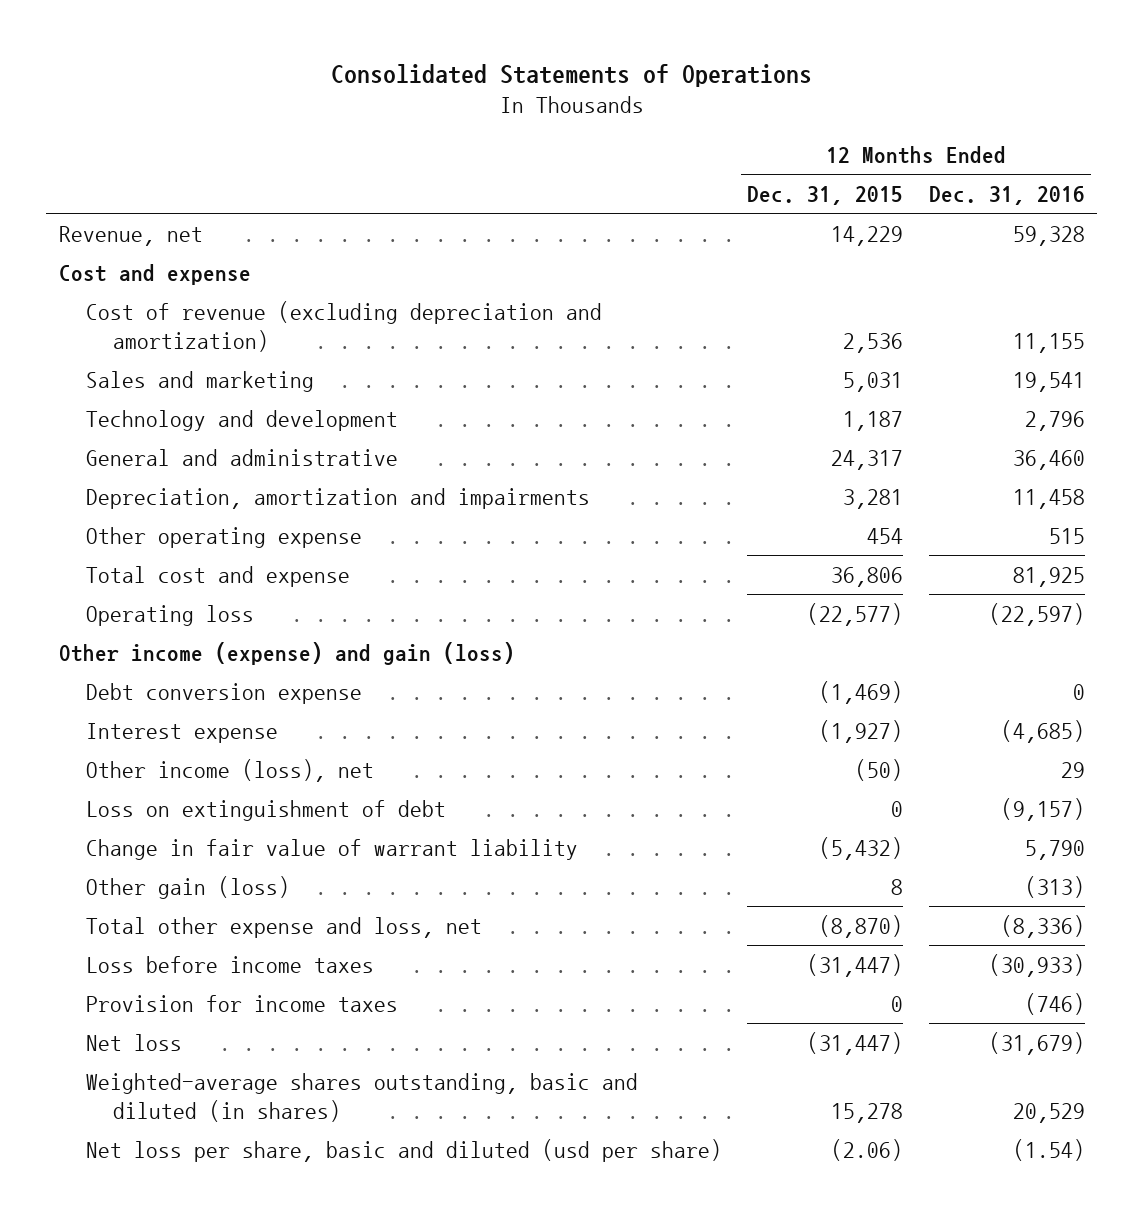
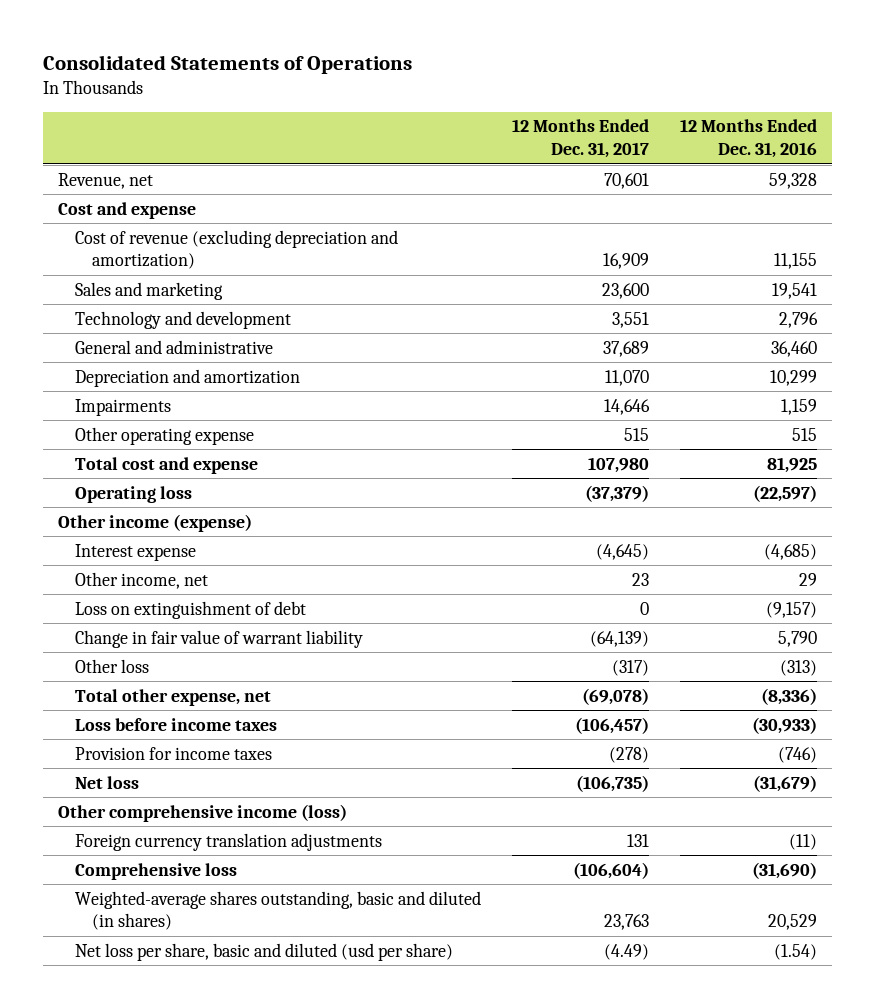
[747,185,904,205] Dec. 31, 2015 -> none
none -> [512,119,650,158] 12 Months Ended Dec. 31, 2017
[85,487,590,509] Depreciation, amortization and impairments -> [75,368,301,387] Depreciation and amortization
[1012,488,1085,509] 11,458 -> [769,369,817,386] 10,299
none -> [75,398,172,416] Impairments
[85,682,362,704] Debt conversion expense -> none
[59,641,516,665] Other income (expense) and gain (loss) -> [58,513,253,532] Other income (expense)
[85,758,374,782] Other income (loss), net -> [75,571,209,589] Other income, net
[85,875,290,899] Other gain (loss) -> [75,658,150,673] Other loss
[85,916,482,938] Total other expense and loss, net -> [75,688,272,706] Total other expense, net
none -> [58,803,348,822] Other comprehensive income (loss)
none -> [75,832,383,851] Foreign currency translation adjustments
none -> [75,862,238,880] Comprehensive loss

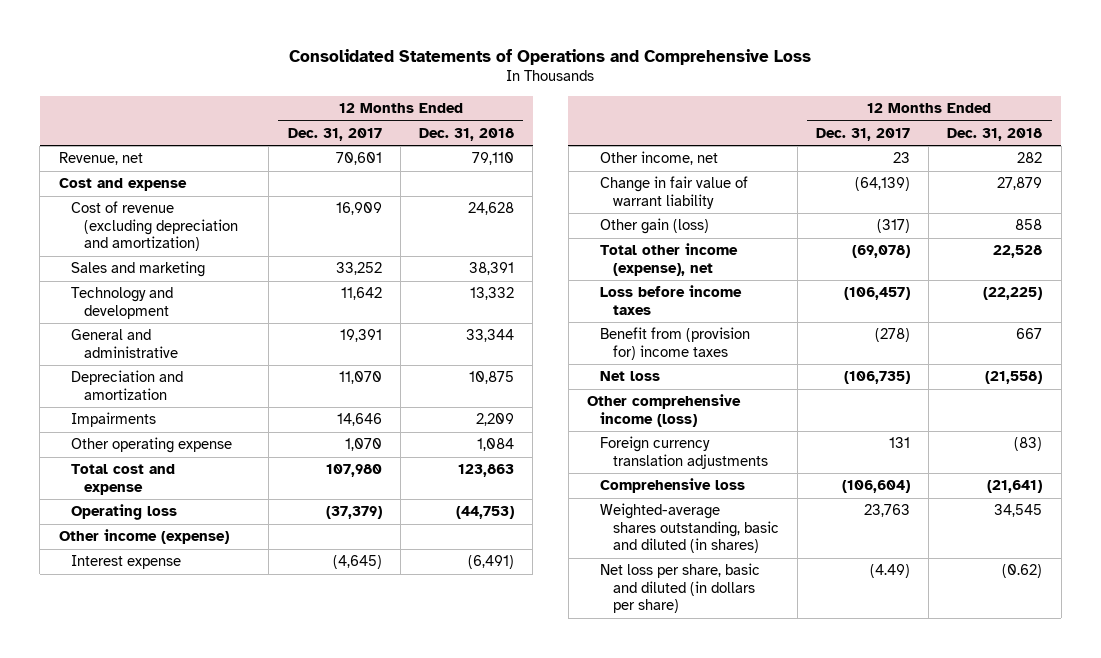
[42,55,412,75] Consolidated Statements of Operations -> [289,48,812,65] Consolidated Statements of Operations and Comprehensive Loss
[679,119,817,158] 12 Months Ended Dec. 31, 2016 -> none
none -> [418,127,514,141] Dec. 31, 2018
[602,282,650,299] 23,600 -> [335,262,382,276] 33,252
[612,311,650,328] 3,551 -> [340,287,382,301] 11,642
[603,340,650,357] 37,689 -> [339,329,382,343] 19,391
[624,427,650,441] 515 -> [344,438,382,452] 1,070
[75,600,307,619] Loss on extinguishment of debt -> none
[75,658,150,673] Other loss -> [599,218,709,235] Other gain (loss)
[75,688,272,706] Total other expense, net -> [599,243,738,276] Total other income (expense), net
[75,746,273,760] Provision for income taxes -> [599,327,750,360] Benefit from (provision for) income taxes
[75,942,454,961] Net loss per share, basic and diluted (usd per share) -> [599,563,760,614] Net loss per share, basic and diluted (in dollars per share)

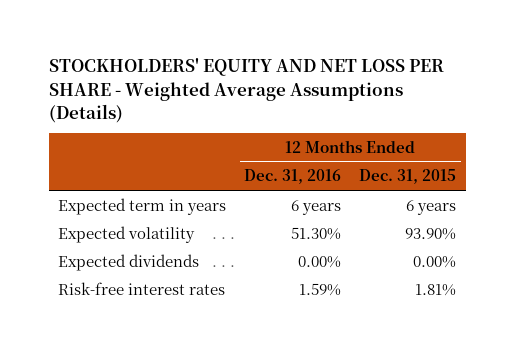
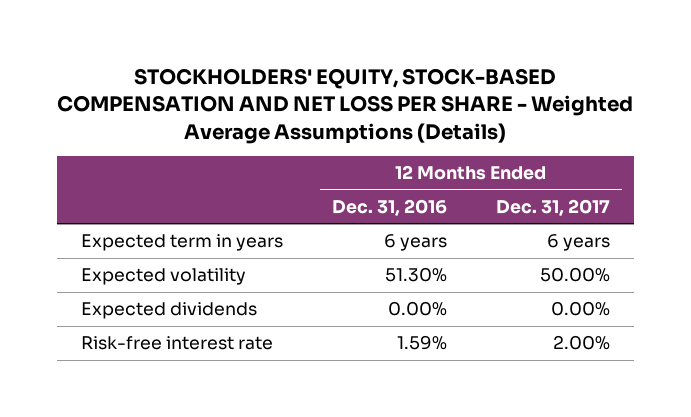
[49,58,445,123] STOCKHOLDERS' EQUITY AND NET LOSS PER SHARE - Weighted Average Assumptions (Details) -> [57,68,634,144] STOCKHOLDERS' EQUITY, STOCK-BASED COMPENSATION AND NET LOSS PER SHARE - Weighted Average Assumptions (Details)
[359,169,457,185] Dec. 31, 2015 -> none
none -> [495,198,610,216] Dec. 31, 2017
[58,281,226,295] Risk-free interest rates -> [81,336,274,351] Risk-free interest rate

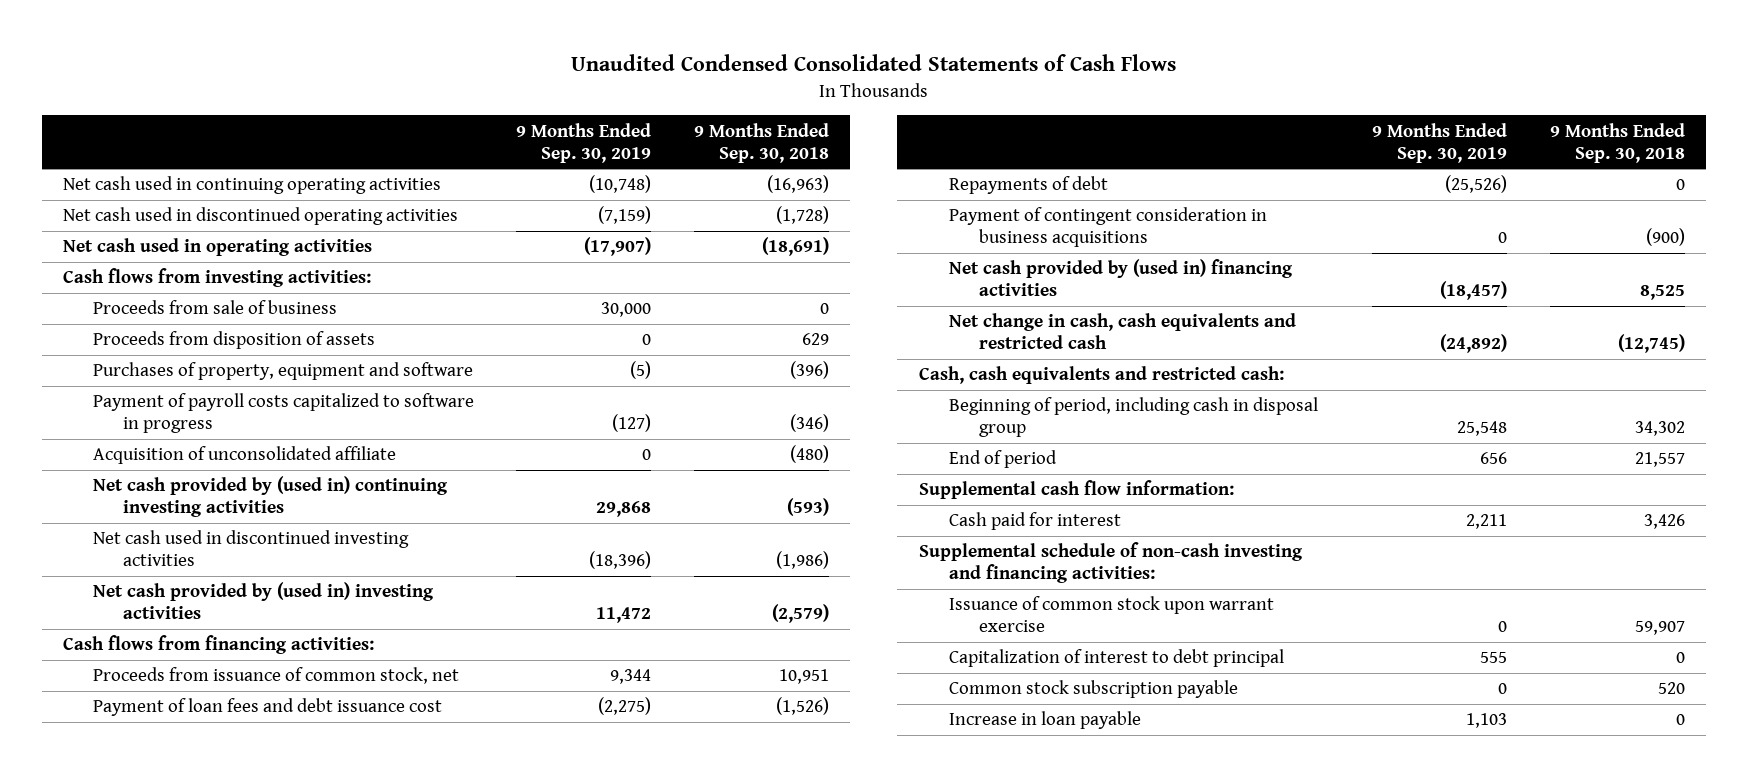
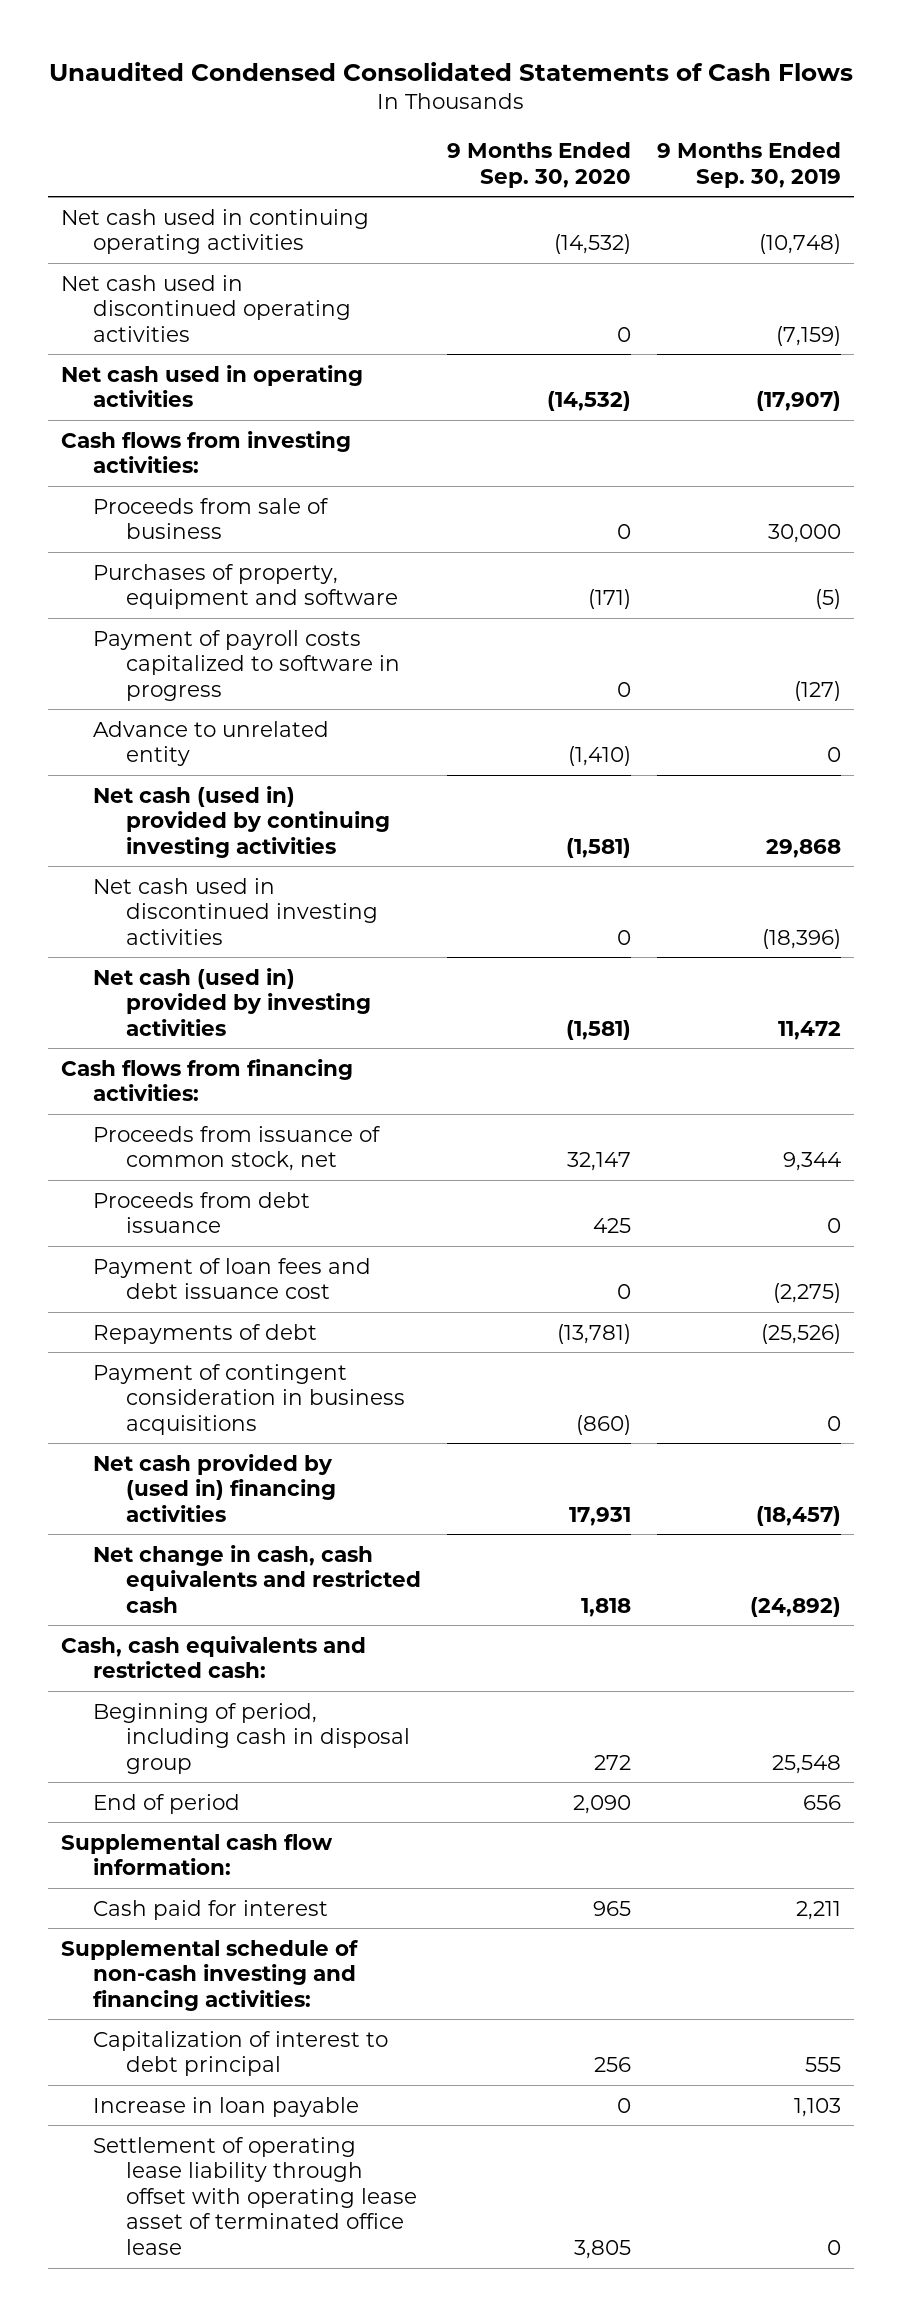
[693,122,829,163] 9 Months Ended Sep. 30, 2018 -> none
none -> [447,142,632,188] 9 Months Ended Sep. 30, 2020
[92,331,375,350] Proceeds from disposition of assets -> none
[92,446,396,465] Acquisition of unconsolidated affiliate -> none
none -> [93,720,330,767] Advance to unrelated entity
[92,476,448,518] Net cash provided by (used in) continuing investing activities -> [93,785,390,858] Net cash (used in) provided by continuing investing activities
[92,582,434,620] Net cash provided by (used in) investing activities -> [93,967,371,1036] Net cash (used in) provided by investing activities
none -> [93,1191,311,1234] Proceeds from debt issuance
[948,596,1274,633] Issuance of common stock upon warrant exercise -> none
[948,680,1238,699] Common stock subscription payable -> none
none -> [93,2136,417,2256] Settlement of operating lease liability through offset with operating lease asset of terminated office lease

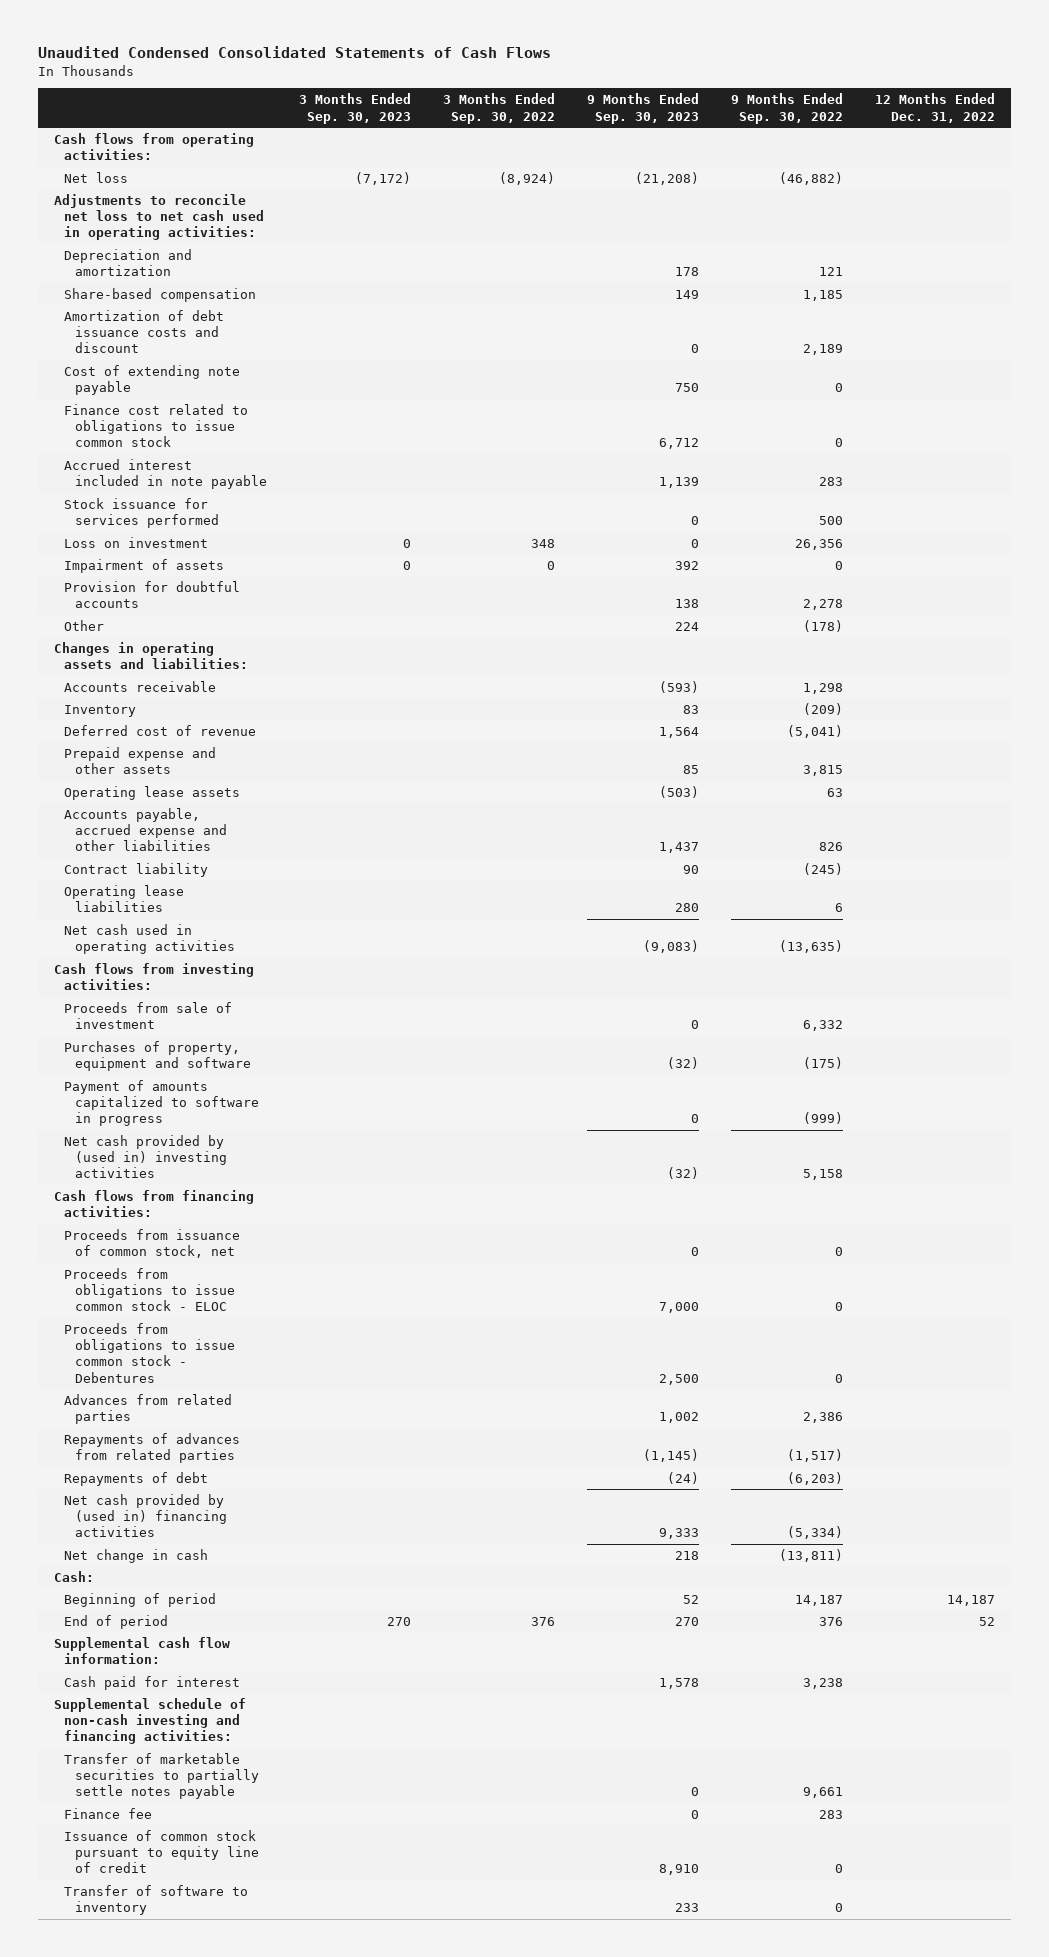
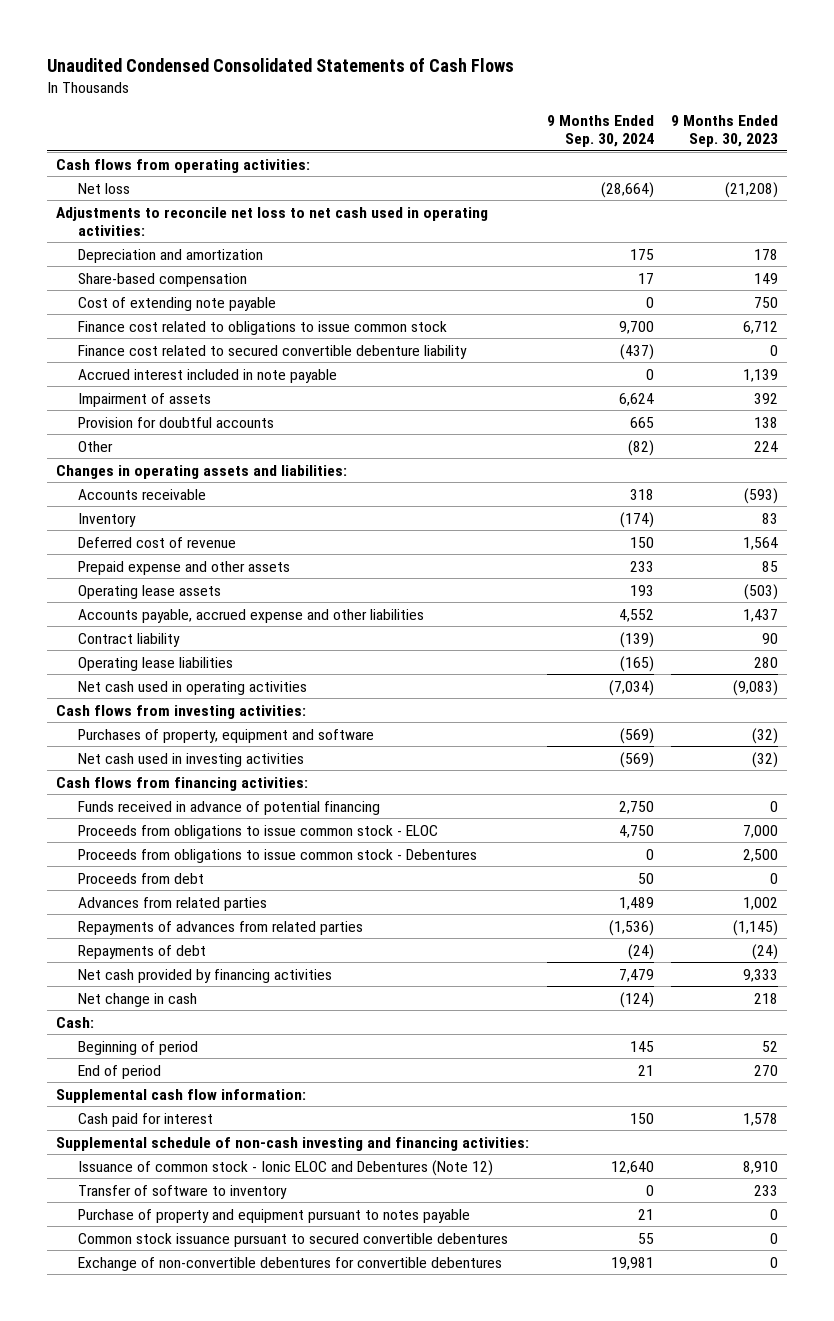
[298,93,411,124] 3 Months Ended Sep. 30, 2023 -> none
[442,93,555,124] 3 Months Ended Sep. 30, 2022 -> none
[730,93,843,124] 9 Months Ended Sep. 30, 2022 -> none
[874,93,995,123] 12 Months Ended Dec. 31, 2022 -> none
none -> [546,114,654,147] 9 Months Ended Sep. 30, 2024
[64,309,225,354] Amortization of debt issuance costs and discount -> none
none -> [77,344,467,359] Finance cost related to secured convertible debenture liability
[64,497,219,529] Stock issuance for services performed -> none
[64,536,209,548] Loss on investment -> none
[64,1001,233,1030] Proceeds from sale of investment -> none
[64,1079,259,1127] Payment of amounts capitalized to software in progress -> none
[64,1134,227,1179] Net cash provided by (used in) investing activities -> [77,752,304,767] Net cash used in investing activities
[64,1228,241,1259] Proceeds from issuance of common stock, net -> none
none -> [77,800,380,815] Funds received in advance of potential financing
none -> [77,872,204,884] Proceeds from debt
[64,1493,227,1538] Net cash provided by (used in) financing activities -> [77,968,332,983] Net cash provided by financing activities
[64,1752,259,1800] Transfer of marketable securities to partially settle notes payable -> none
[64,1807,153,1819] Finance fee -> none
[64,1829,259,1874] Issuance of common stock pursuant to equity line of credit -> [77,1159,493,1176] Issuance of common stock - Ionic ELOC and Debentures (Note 12)
none -> [77,1208,470,1223] Purchase of property and equipment pursuant to notes payable
none -> [77,1232,508,1247] Common stock issuance pursuant to secured convertible debentures
none -> [77,1256,502,1271] Exchange of non-convertible debentures for convertible debentures

